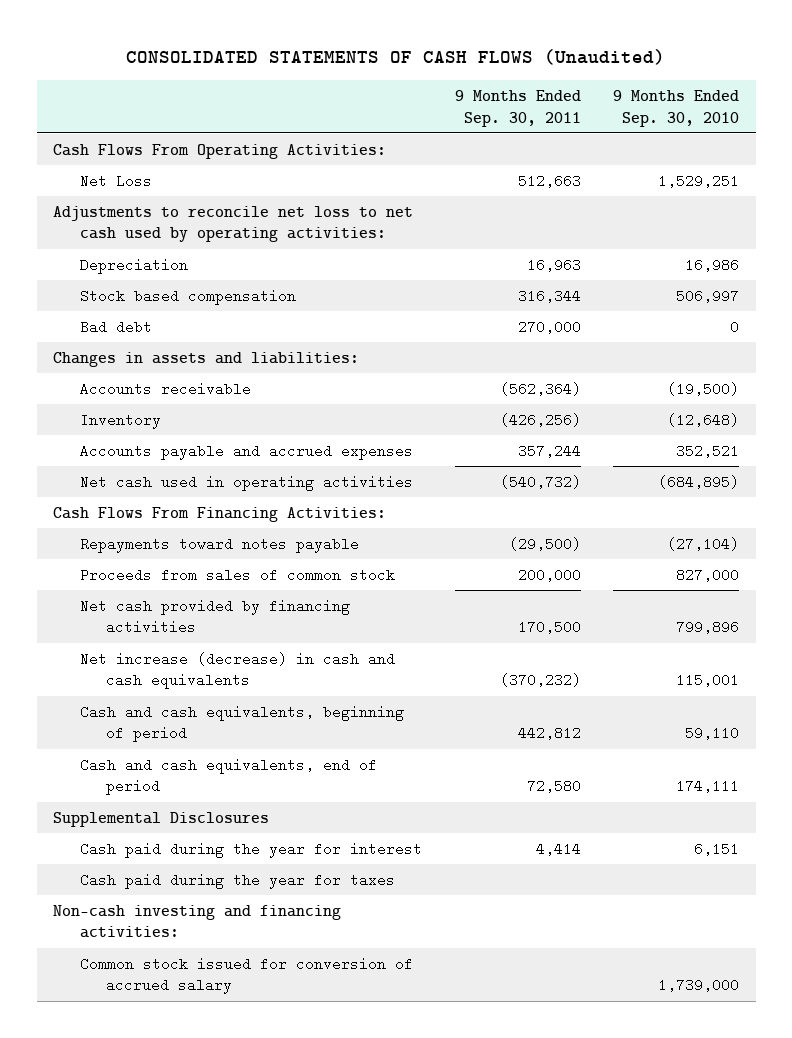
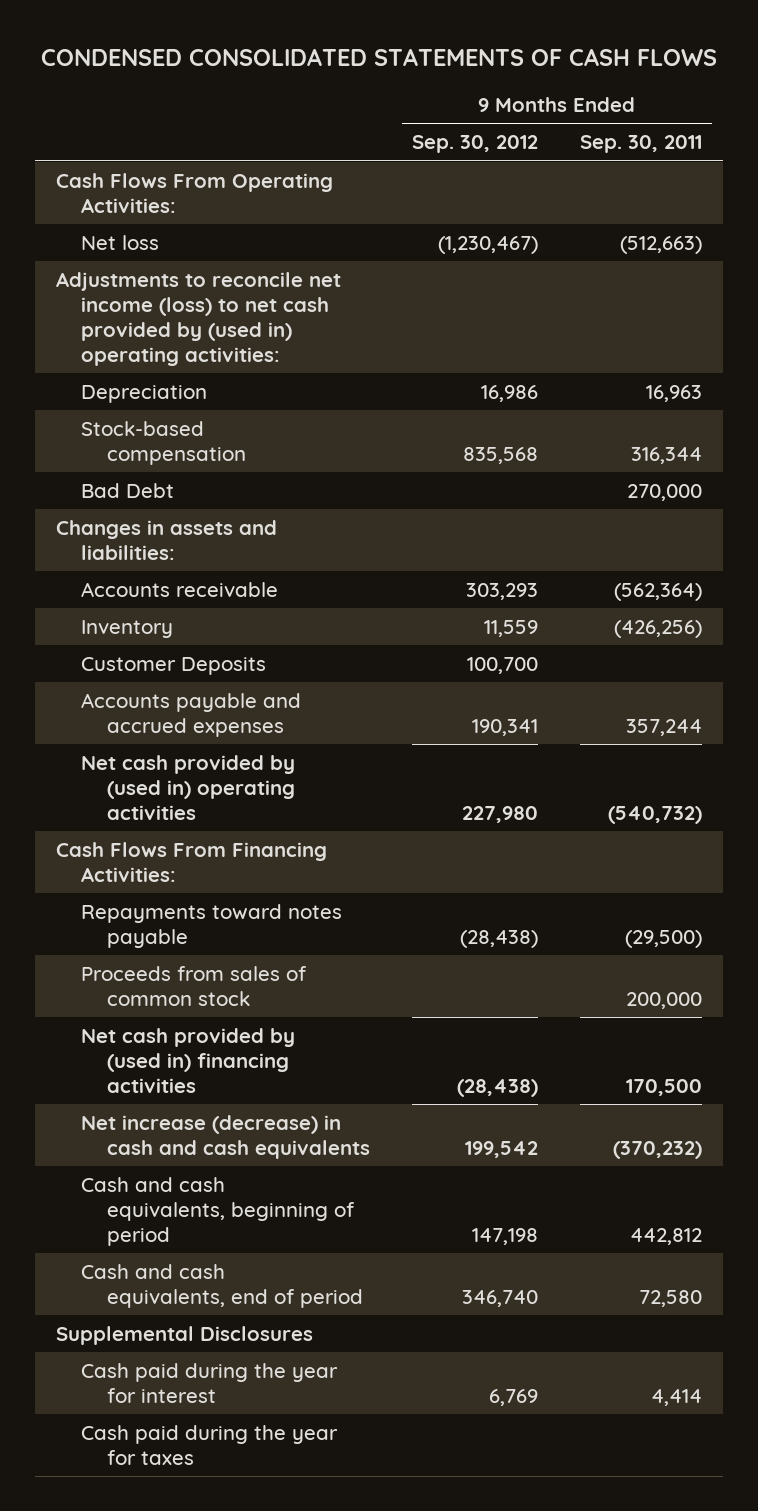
[126,49,666,66] CONSOLIDATED STATEMENTS OF CASH FLOWS (Unaudited) -> [40,48,717,67] CONDENSED CONSOLIDATED STATEMENTS OF CASH FLOWS
[613,90,740,127] 9 Months Ended Sep. 30, 2010 -> none
none -> [412,135,539,154] Sep. 30, 2012
[79,173,152,188] Net Loss -> [81,234,160,250] Net loss
[517,173,581,188] 512,663 -> [619,235,702,254] (512,663)
[52,205,413,243] Adjustments to reconcile net loss to net cash used by operating activities: -> [55,271,341,367] Adjustments to reconcile net income (loss) to net cash provided by (used in) operating activities:
[79,288,296,305] Stock based compensation -> [81,420,247,465] Stock-based compensation
[79,319,152,334] Bad debt -> [81,482,175,498] Bad Debt
none -> [81,656,267,675] Customer Deposits
[79,474,413,491] Net cash used in operating activities -> [81,754,296,820] Net cash provided by (used in) operating activities
[79,598,350,635] Net cash provided by financing activities -> [81,1027,296,1093] Net cash provided by (used in) financing activities
[52,904,341,939] Non-cash investing and financing activities: -> none
[79,956,413,995] Common stock issued for conversion of accrued salary -> none

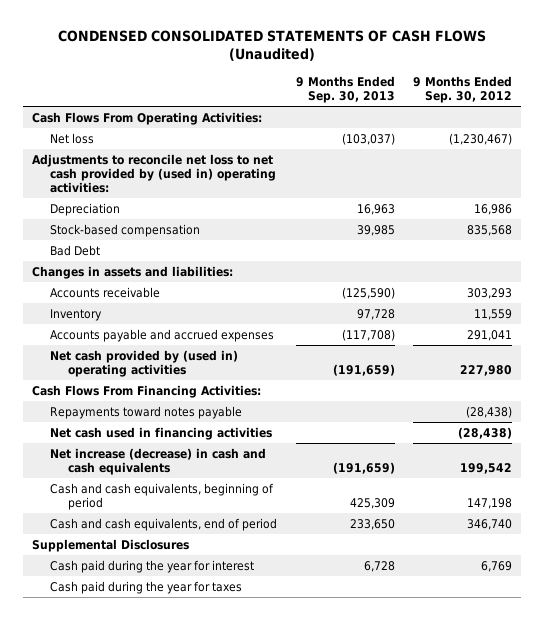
[40,48,717,67] CONDENSED CONSOLIDATED STATEMENTS OF CASH FLOWS -> [58,30,487,62] CONDENSED CONSOLIDATED STATEMENTS OF CASH FLOWS (Unaudited)
[579,135,702,154] Sep. 30, 2011 -> none
none -> [295,75,395,104] 9 Months Ended Sep. 30, 2013
[55,271,341,367] Adjustments to reconcile net income (loss) to net cash provided by (used in) operating activities: -> [32,153,276,194] Adjustments to reconcile net loss to net cash provided by (used in) operating activities:
[81,656,267,675] Customer Deposits -> none
[472,718,539,736] 190,341 -> [467,329,513,341] 291,041
[81,965,308,1006] Proceeds from sales of common stock -> none
[81,1027,296,1093] Net cash provided by (used in) financing activities -> [49,426,272,440] Net cash used in financing activities

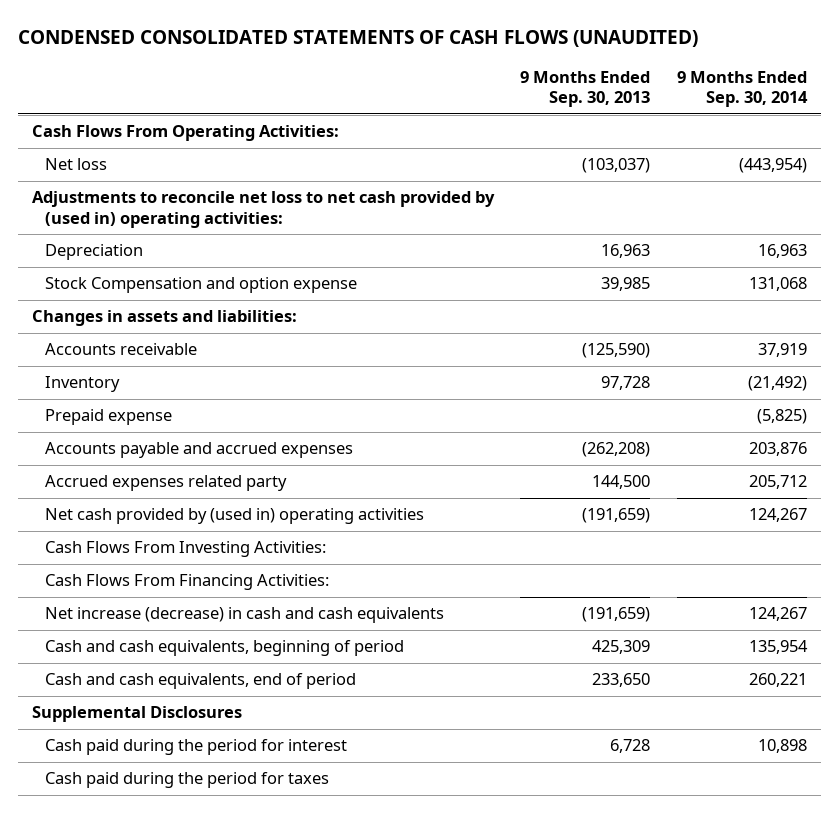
[58,30,487,62] CONDENSED CONSOLIDATED STATEMENTS OF CASH FLOWS (Unaudited) -> [18,30,699,48] CONDENSED CONSOLIDATED STATEMENTS OF CASH FLOWS (UNAUDITED)
[413,75,513,104] 9 Months Ended Sep. 30, 2012 -> none
none -> [677,71,809,108] 9 Months Ended Sep. 30, 2014
[49,244,100,256] Bad Debt -> none
[49,223,200,237] Stock-based compensation -> [45,277,358,294] Stock Compensation and option expense
none -> [45,409,173,426] Prepaid expense
[341,328,395,341] (117,708) -> [582,442,651,458] (262,208)
none -> [45,475,288,492] Accrued expenses related party
none -> [45,541,327,558] Cash Flows From Investing Activities:
[49,405,242,419] Repayments toward notes payable -> none
[49,426,272,440] Net cash used in financing activities -> none
[49,559,254,573] Cash paid during the year for interest -> [45,739,348,756] Cash paid during the period for interest
[49,580,242,594] Cash paid during the year for taxes -> [45,772,330,789] Cash paid during the period for taxes

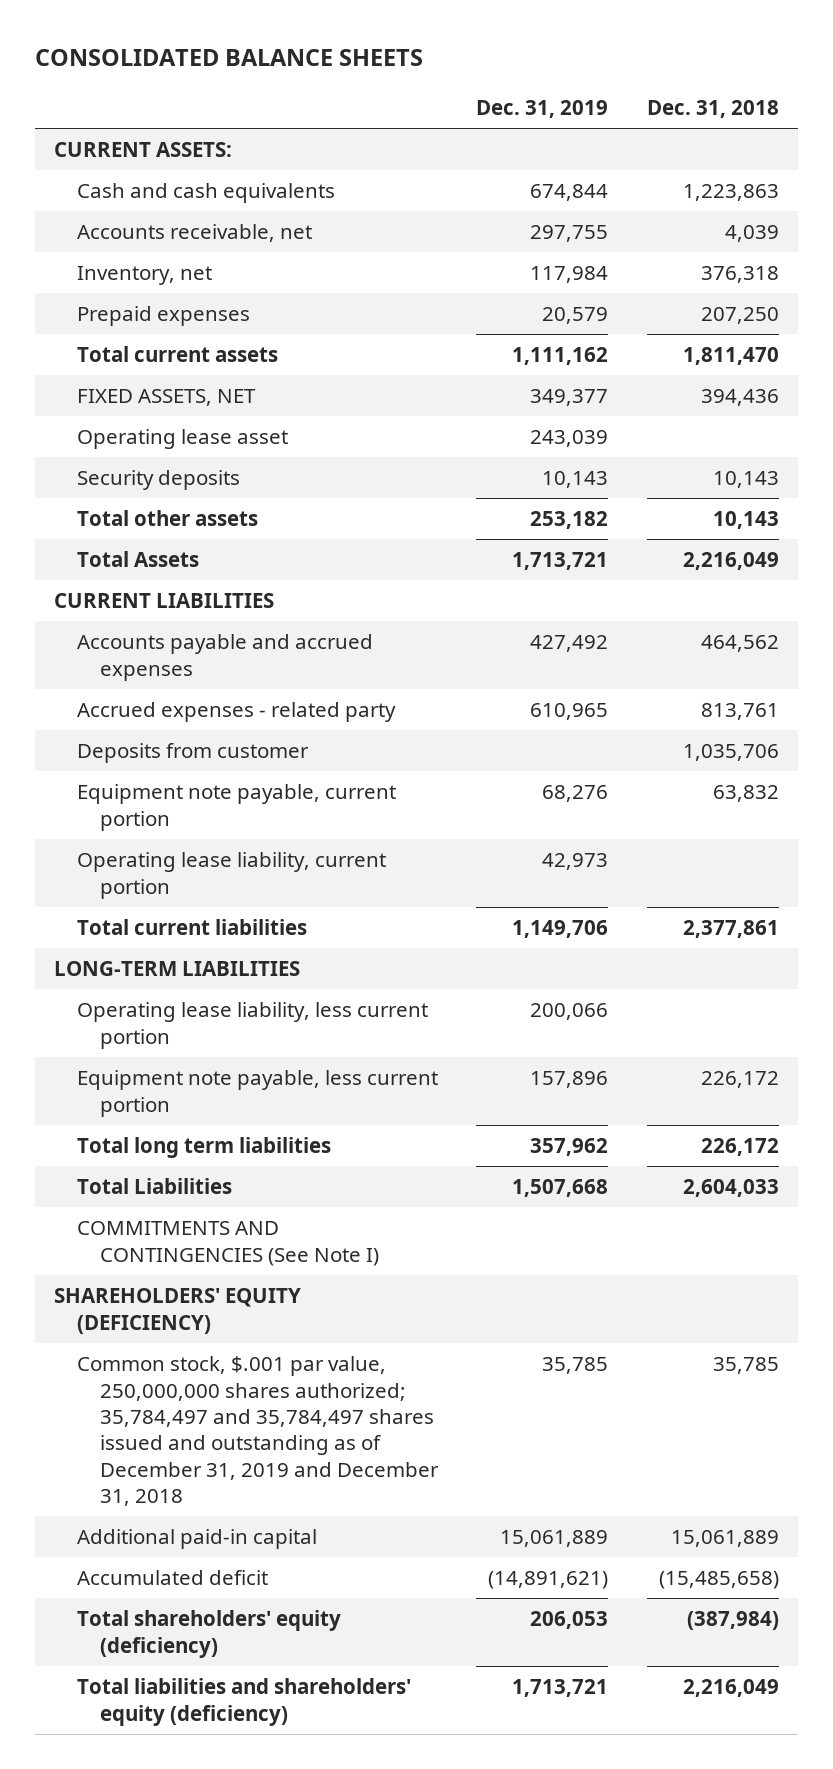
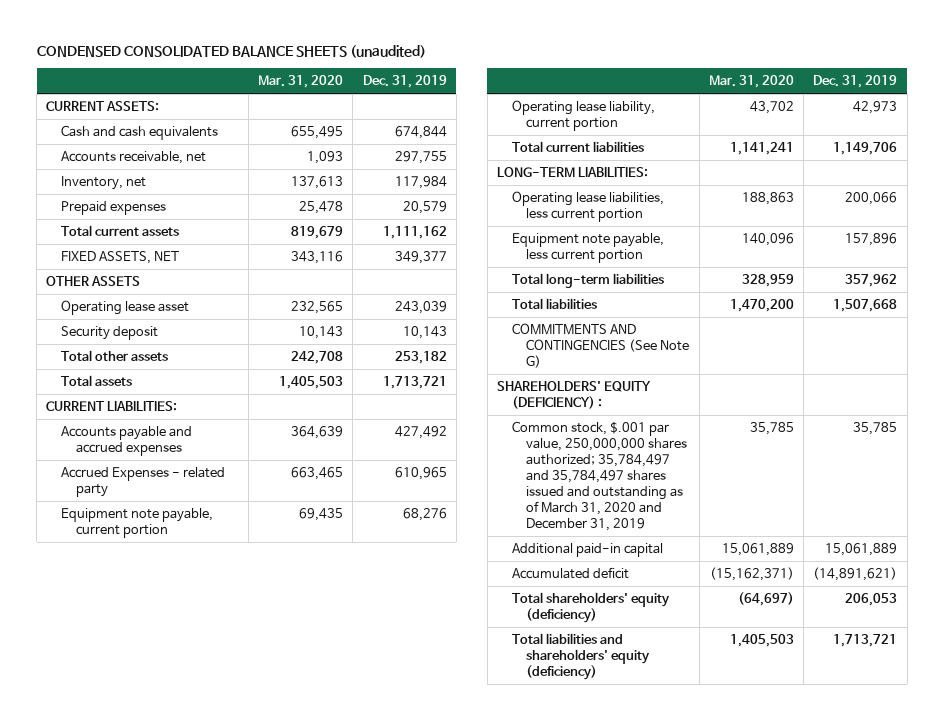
[34,49,423,67] CONSOLIDATED BALANCE SHEETS -> [36,44,426,58] CONDENSED CONSOLIDATED BALANCE SHEETS (unaudited)
[646,100,779,119] Dec. 31, 2018 -> none
none -> [258,75,344,89] Mar. 31, 2020
none -> [46,275,141,286] OTHER ASSETS
[76,470,240,491] Security deposits -> [60,325,158,340] Security deposit
[76,551,199,568] Total Assets -> [60,374,132,386] Total assets
[53,593,274,609] CURRENT LIABILITIES -> [46,400,178,411] CURRENT LIABILITIES:
[76,743,309,764] Deposits from customer -> none
[76,702,396,723] Accrued expenses - related party -> [60,466,225,497] Accrued Expenses - related party
[53,961,300,977] LONG-TERM LIABILITIES -> [497,166,649,177] LONG-TERM LIABILITIES:
[76,1002,428,1049] Operating lease liability, less current portion -> [511,190,664,222] Operating lease liabilities, less current portion
[76,1137,331,1159] Total long term liabilities -> [511,272,664,288] Total long-term liabilities
[76,1178,232,1195] Total Liabilities -> [511,297,597,309] Total liabilities
[76,1221,379,1266] COMMITMENTS AND CONTINGENCIES (See Note I) -> [511,322,690,369] COMMITMENTS AND CONTINGENCIES (See Note G)
[53,1288,301,1334] SHAREHOLDERS' EQUITY (DEFICIENCY) -> [497,380,652,409] SHAREHOLDERS' EQUITY (DEFICIENCY) :
[76,1356,439,1507] Common stock, $.001 par value, 250,000,000 shares authorized; 35,784,497 and 35,784,497 shares issued and outstanding as of December 31, 2019 and December 31, 2018 -> [511,420,688,532] Common stock, $.001 par value, 250,000,000 shares authorized; 35,784,497 and 35,784,497 shares issued and outstanding as of March 31, 2020 and December 31, 2019

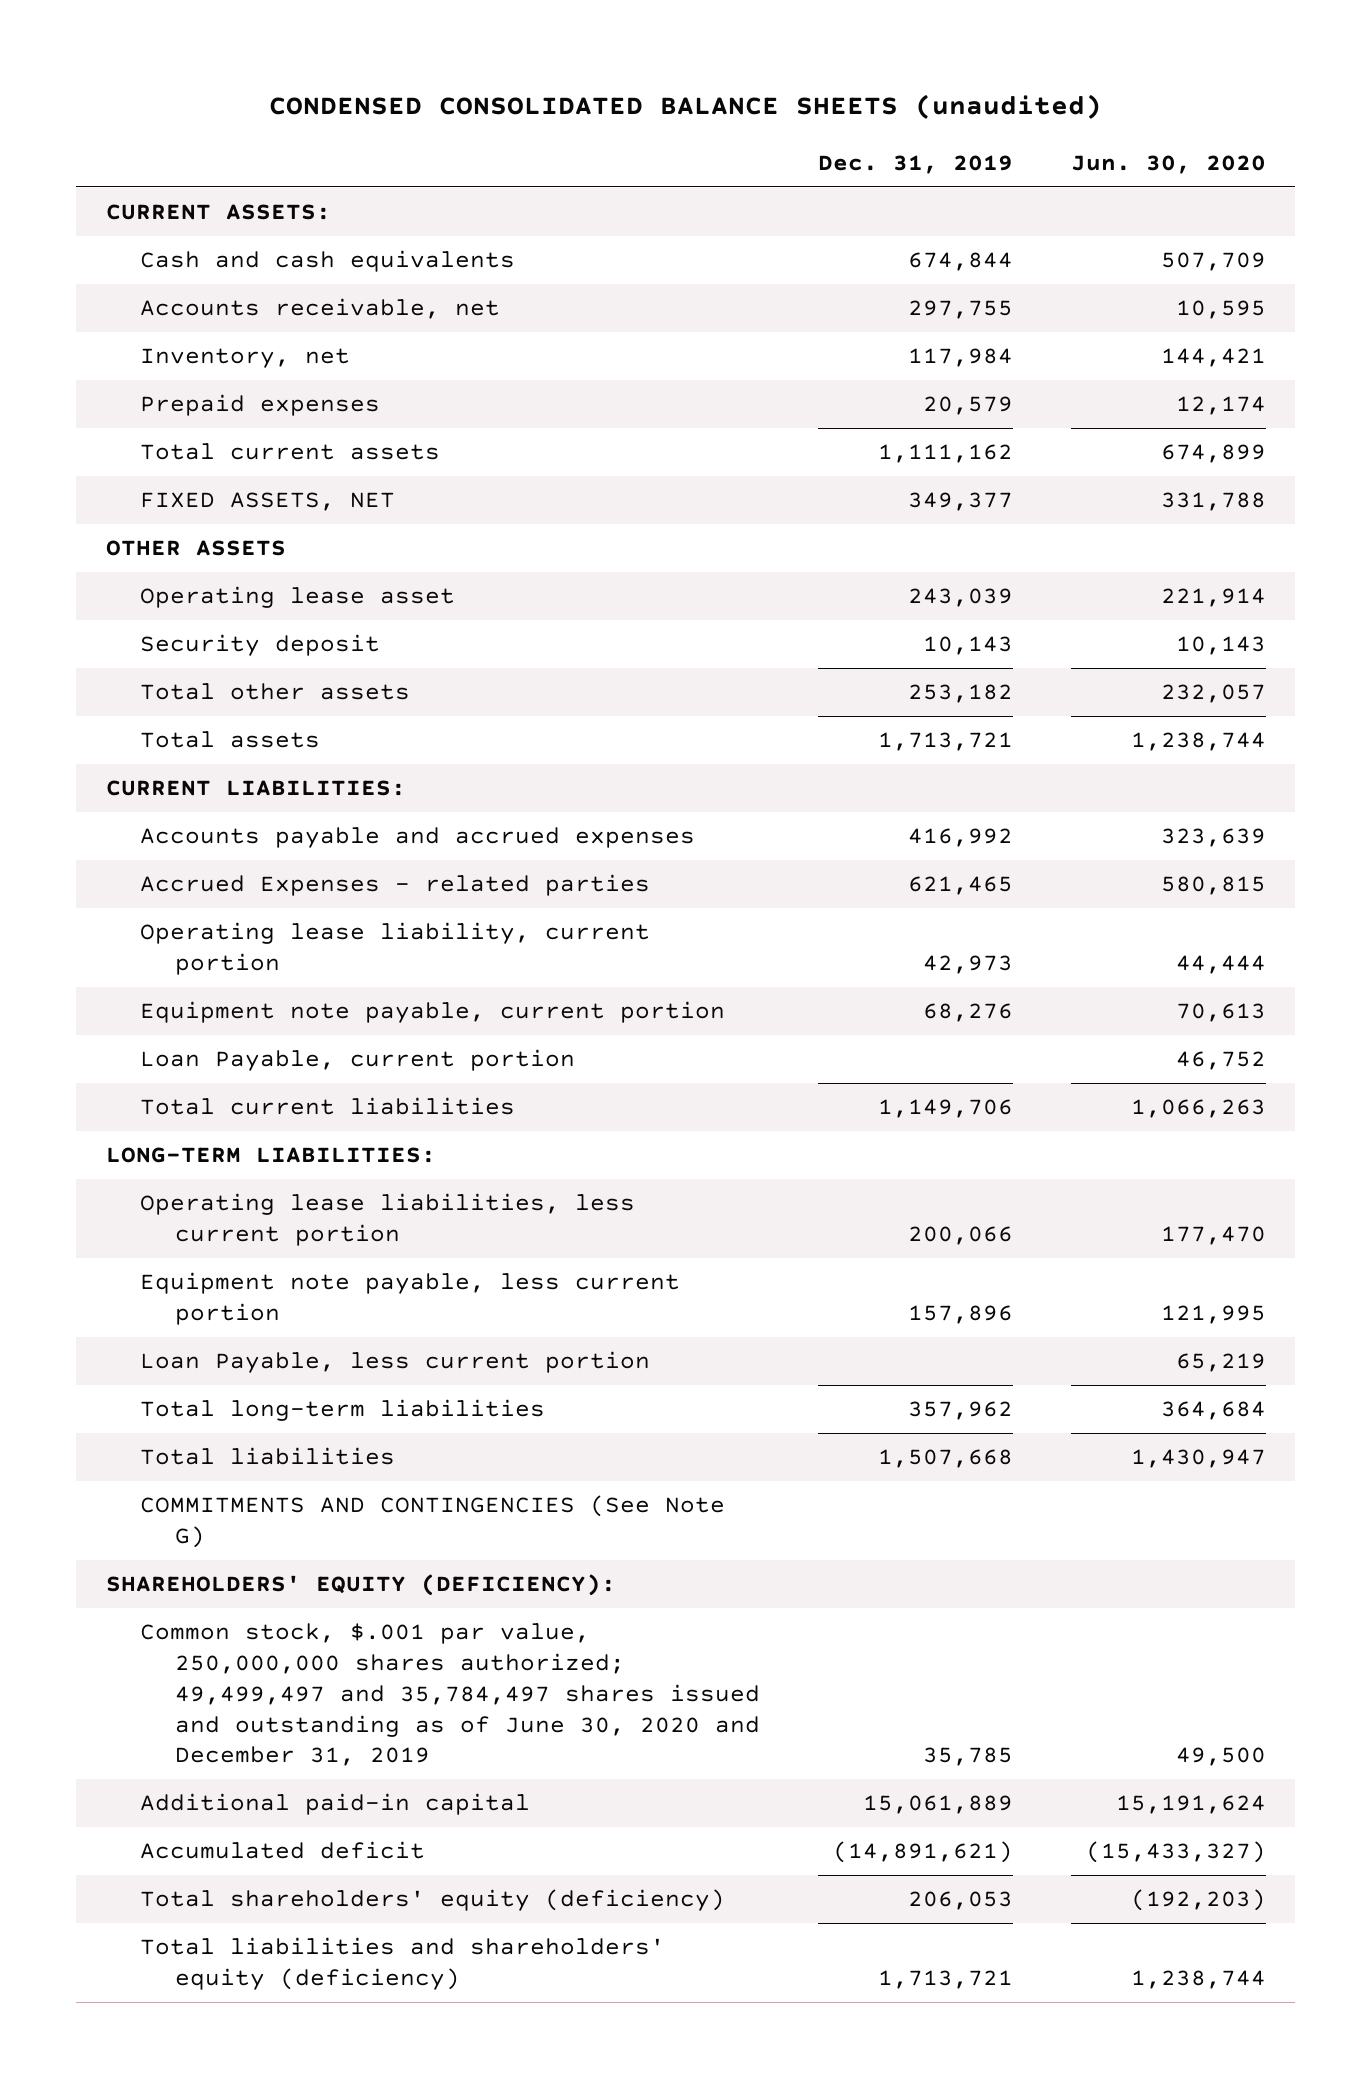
[258,75,344,89] Mar. 31, 2020 -> none
none -> [1070,154,1266,174] Jun. 30, 2020
[394,425,447,439] 427,492 -> [907,828,1013,848] 416,992
[60,466,225,497] Accrued Expenses - related party -> [140,874,651,897] Accrued Expenses - related parties
[394,466,447,480] 610,965 -> [907,876,1013,896] 621,465
[60,507,213,538] Equipment note payable, current portion -> [140,1001,726,1024] Equipment note payable, current portion
none -> [140,1049,576,1072] Loan Payable, current portion
none -> [140,1351,651,1374] Loan Payable, less current portion
[497,380,652,409] SHAREHOLDERS' EQUITY (DEFICIENCY) : -> [105,1574,616,1597] SHAREHOLDERS' EQUITY (DEFICIENCY):
[511,420,688,532] Common stock, $.001 par value, 250,000,000 shares authorized; 35,784,497 and 35,784,497 shares issued and outstanding as of March 31, 2020 and December 31, 2019 -> [140,1623,760,1767] Common stock, $.001 par value, 250,000,000 shares authorized; 49,499,497 and 35,784,497 shares issued and outstanding as of June 30, 2020 and December 31, 2019

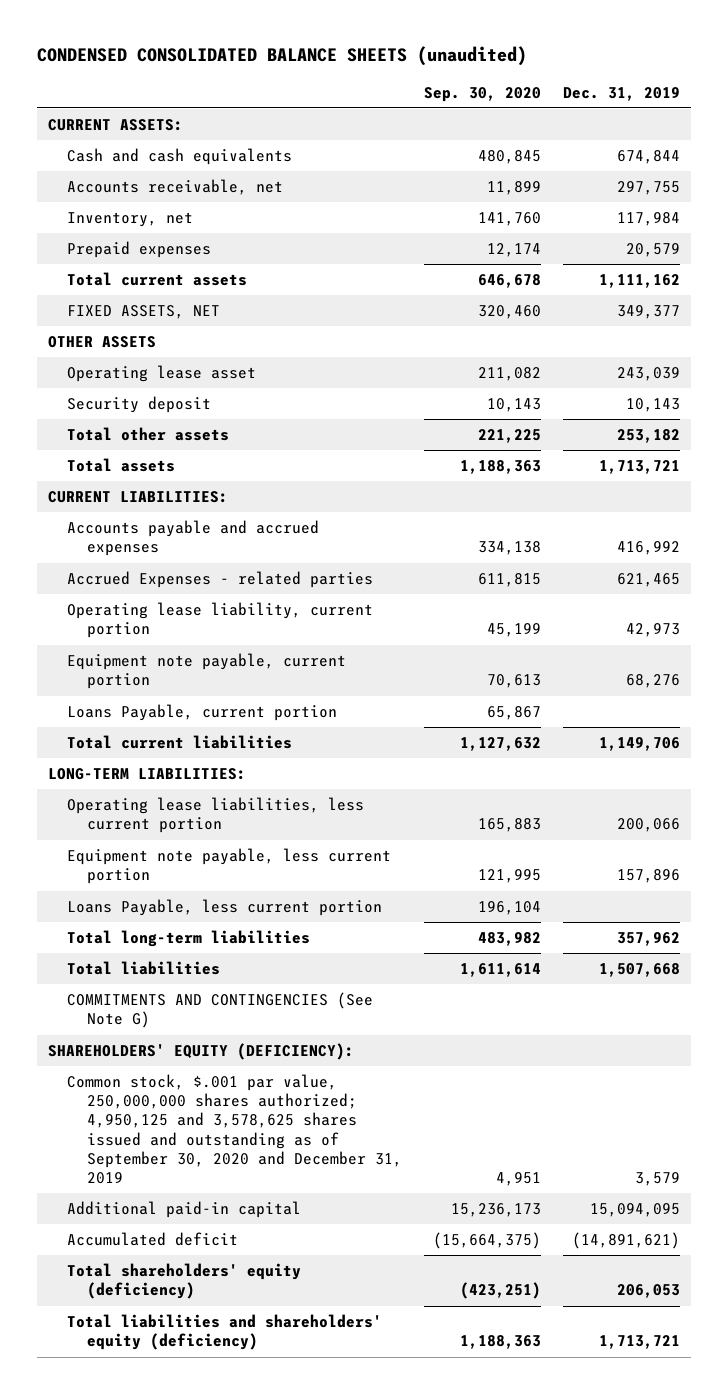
[1070,154,1266,174] Jun. 30, 2020 -> none
none -> [423,86,541,102] Sep. 30, 2020
[140,1049,576,1072] Loan Payable, current portion -> [67,704,338,722] Loans Payable, current portion
[140,1351,651,1374] Loan Payable, less current portion -> [67,899,383,917] Loans Payable, less current portion
[140,1623,760,1767] Common stock, $.001 par value, 250,000,000 shares authorized; 49,499,497 and 35,784,497 shares issued and outstanding as of June 30, 2020 and December 31, 2019 -> [67,1074,402,1185] Common stock, $.001 par value, 250,000,000 shares authorized; 4,950,125 and 3,578,625 shares issued and outstanding as of September 30, 2020 and December 31, 2019
[922,1747,1013,1767] 35,785 -> [634,1172,680,1187] 3,579
[862,1795,1013,1815] 15,061,889 -> [589,1203,680,1218] 15,094,095

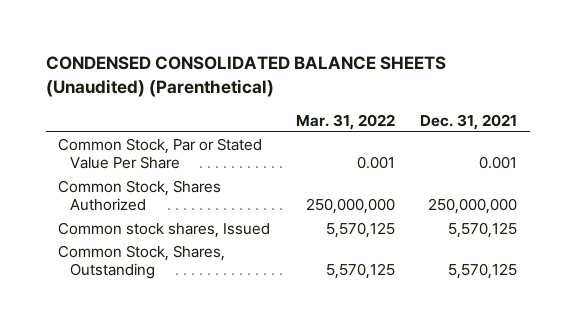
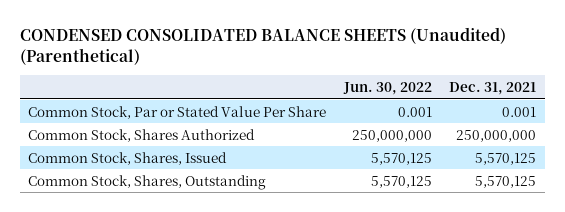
[295,113,395,130] Mar. 31, 2022 -> none
none -> [342,82,432,96] Jun. 30, 2022
[58,221,271,238] Common stock shares, Issued -> [28,151,228,165] Common Stock, Shares, Issued

